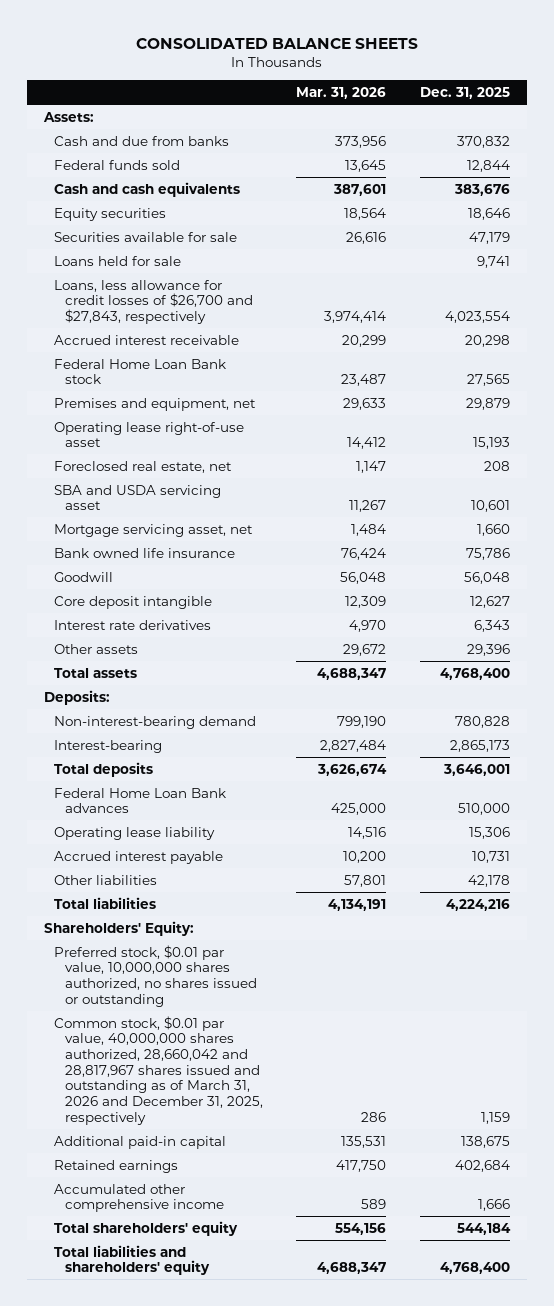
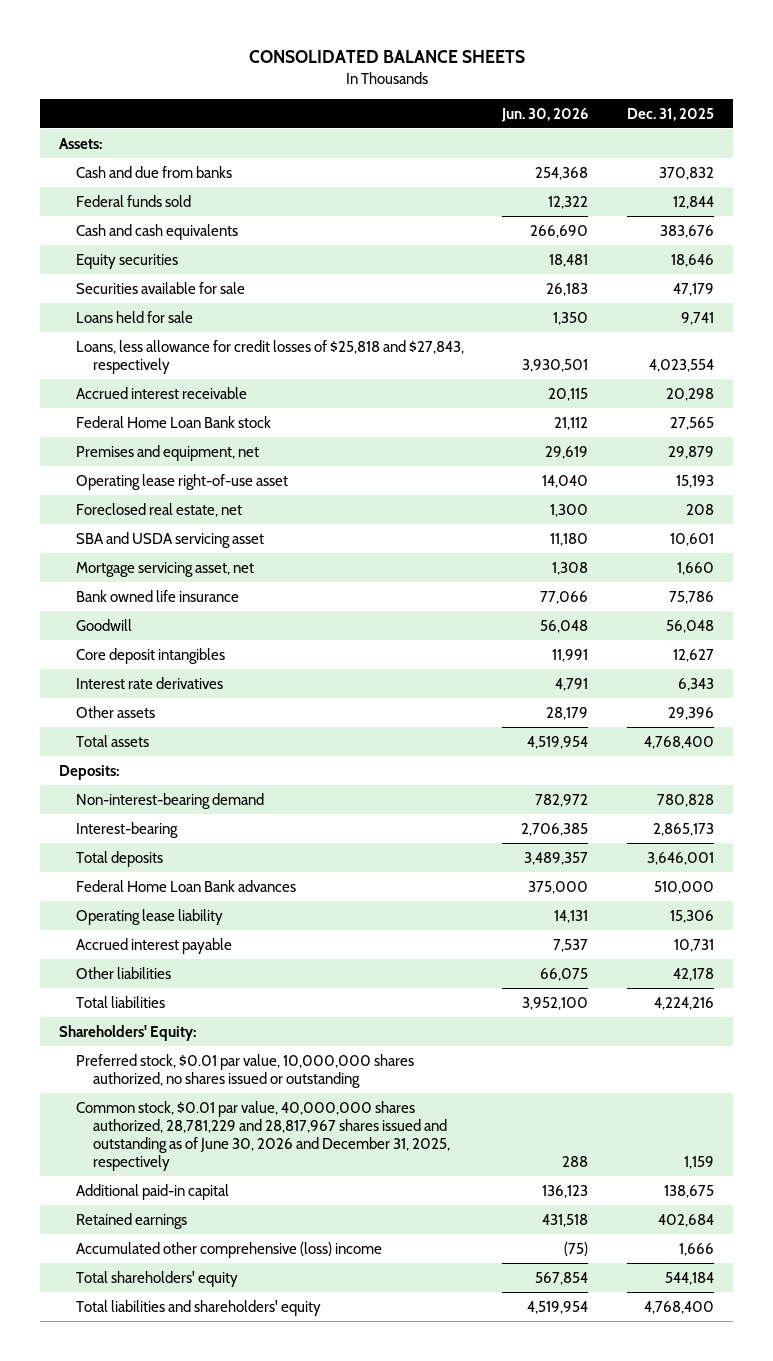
[296,86,387,99] Mar. 31, 2026 -> none
none -> [501,107,589,122] Jun. 30, 2026
[54,279,253,324] Loans, less allowance for credit losses of $26,700 and $27,843, respectively -> [75,339,464,374] Loans, less allowance for credit losses of $25,818 and $27,843, respectively
[54,595,213,609] Core deposit intangible -> [75,647,225,664] Core deposit intangibles
[54,1015,263,1125] Common stock, $0.01 par value, 40,000,000 shares authorized, 28,660,042 and 28,817,967 shares issued and outstanding as of March 31, 2026 and December 31, 2025, respectively -> [75,1100,450,1172] Common stock, $0.01 par value, 40,000,000 shares authorized, 28,781,229 and 28,817,967 shares issued and outstanding as of June 30, 2026 and December 31, 2025, respectively
[54,1183,224,1213] Accumulated other comprehensive income -> [75,1241,382,1258] Accumulated other comprehensive (loss) income

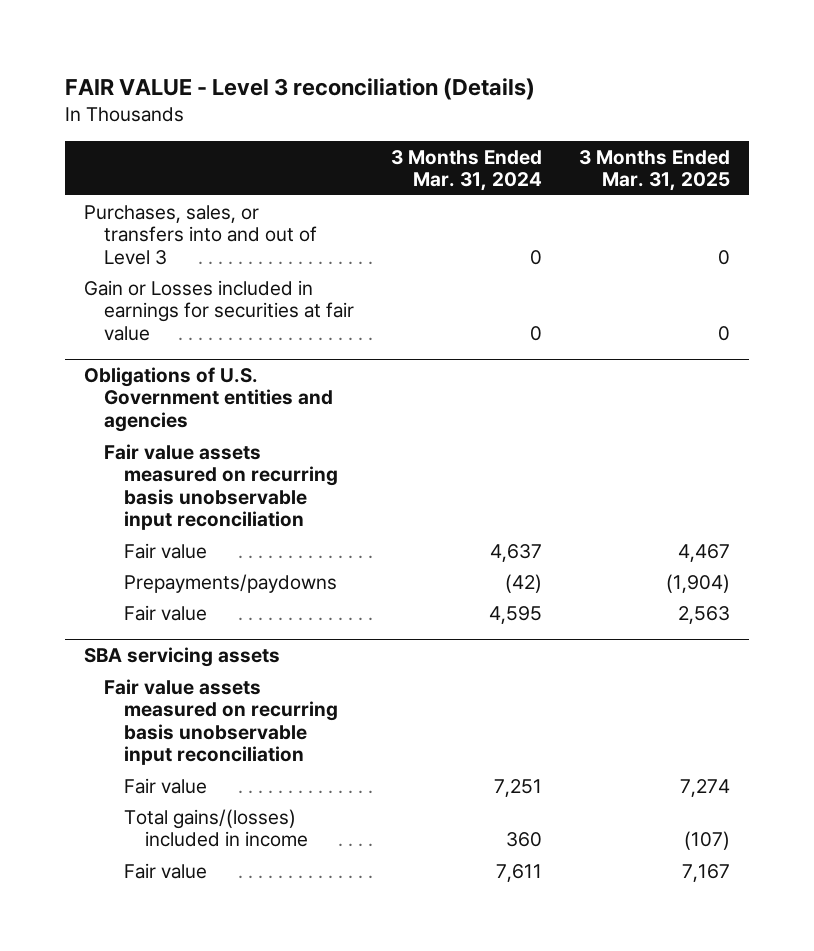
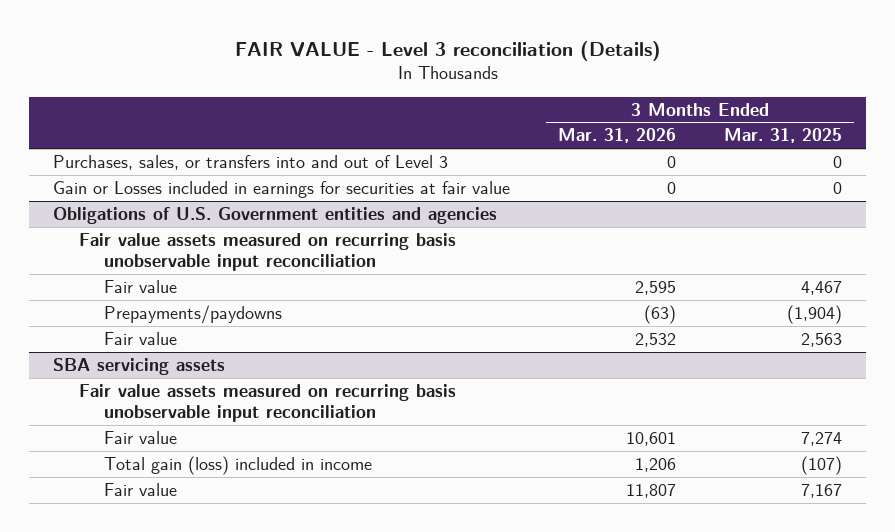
[391,149,543,192] 3 Months Ended Mar. 31, 2024 -> none
none -> [558,128,677,144] Mar. 31, 2026
[124,808,308,848] Total gains/(losses) included in income -> [103,455,372,475] Total gain (loss) included in income

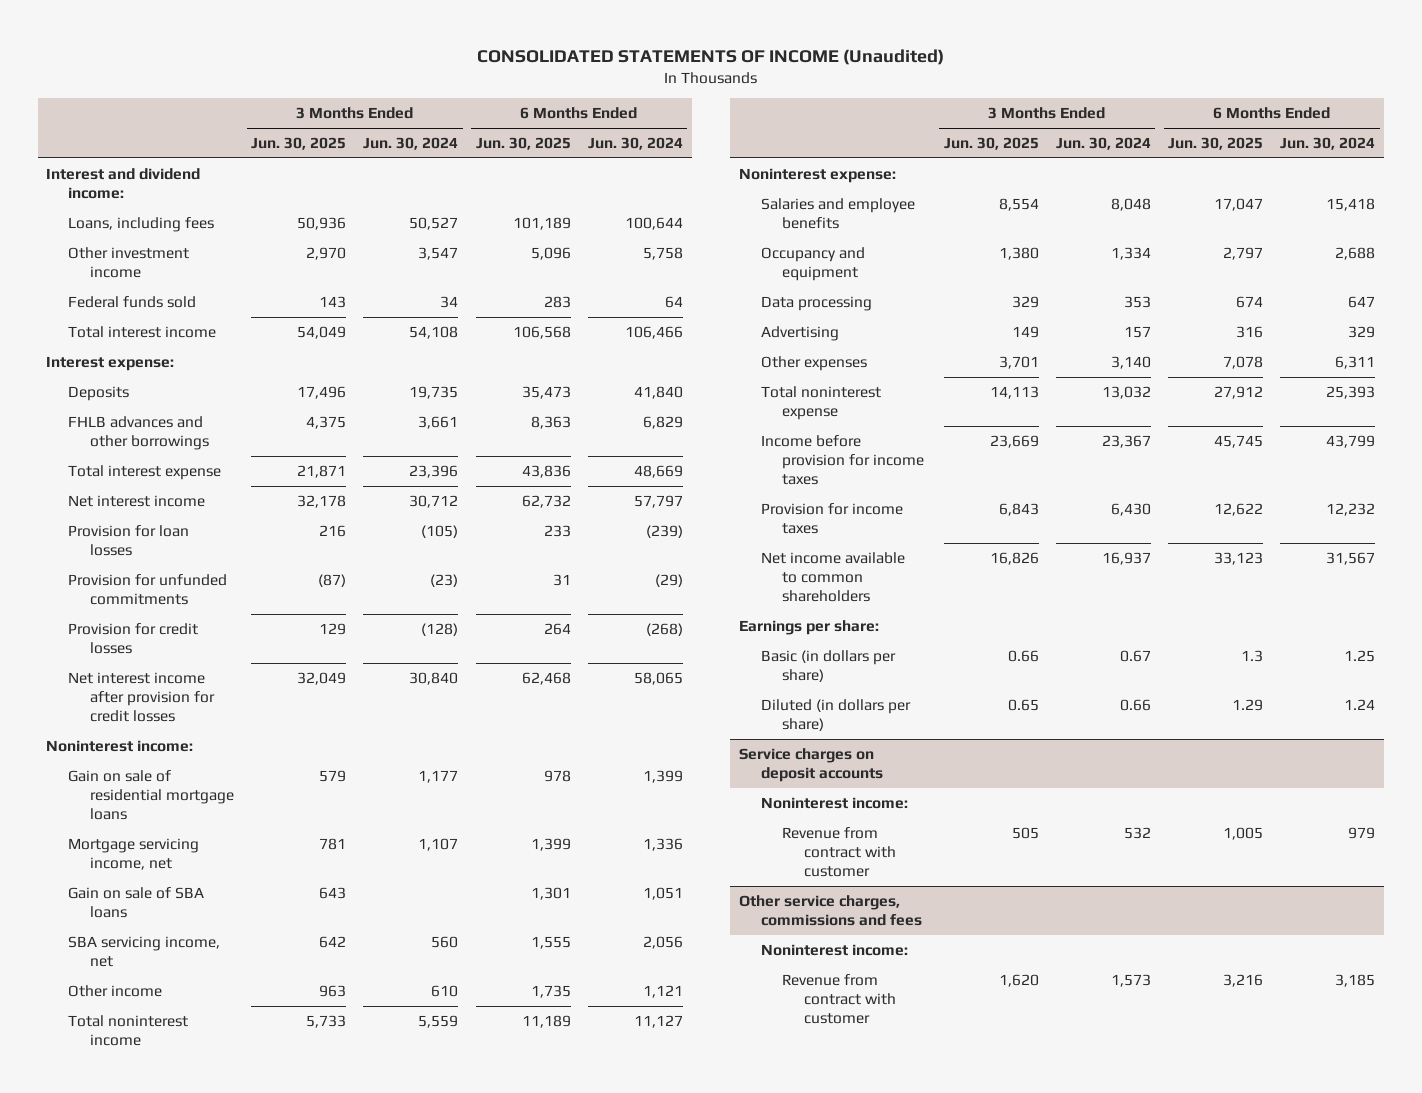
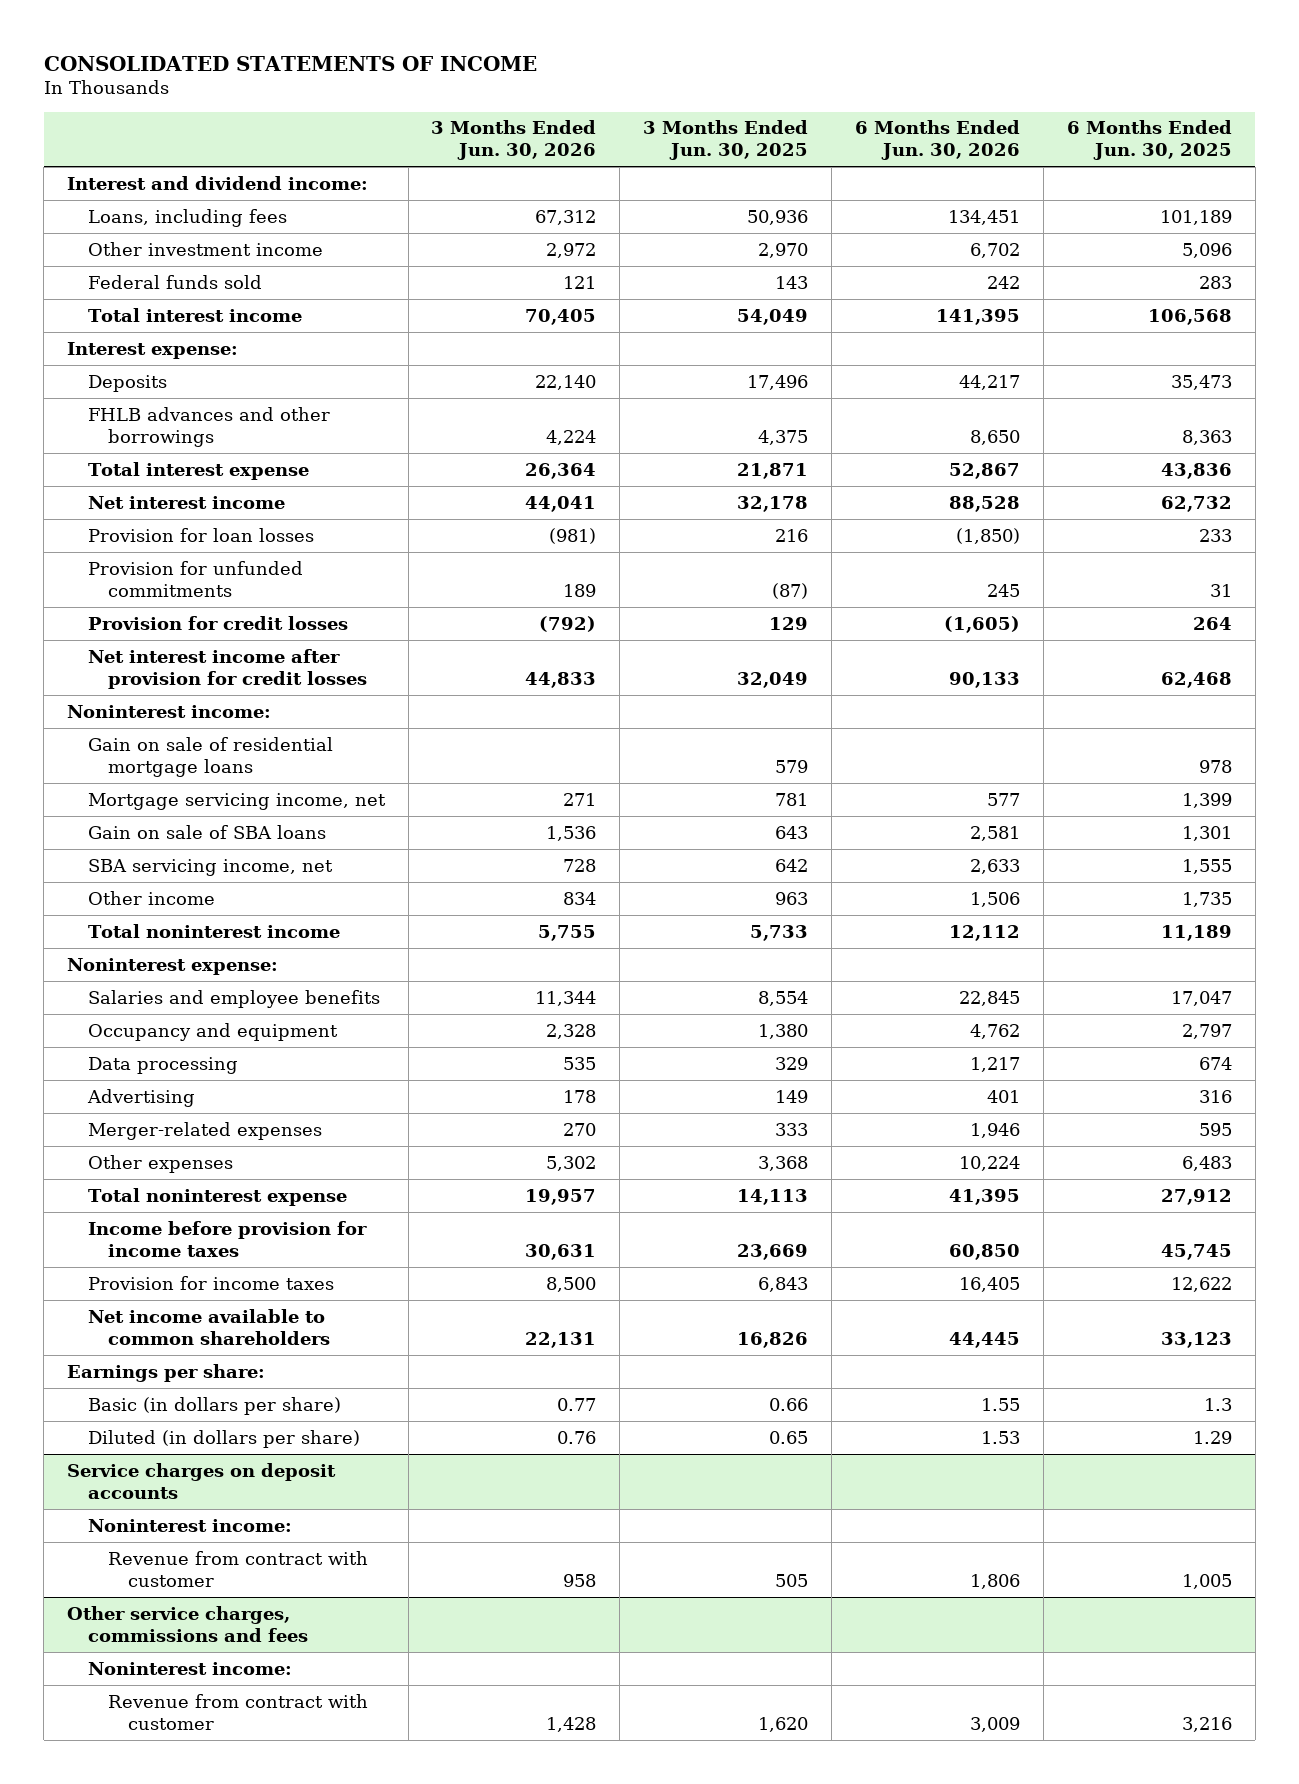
[476,48,944,65] CONSOLIDATED STATEMENTS OF INCOME (Unaudited) -> [43,55,537,71] CONSOLIDATED STATEMENTS OF INCOME
[363,137,459,151] Jun. 30, 2024 -> none
[587,137,683,151] Jun. 30, 2024 -> none
none -> [431,120,597,161] 3 Months Ended Jun. 30, 2026
none -> [854,120,1020,161] 6 Months Ended Jun. 30, 2026
none -> [87,1121,322,1140] Merger-related expenses
[998,356,1039,370] 3,701 -> [758,1155,809,1171] 3,368
[1223,356,1264,370] 7,078 -> [1181,1155,1232,1171] 6,483

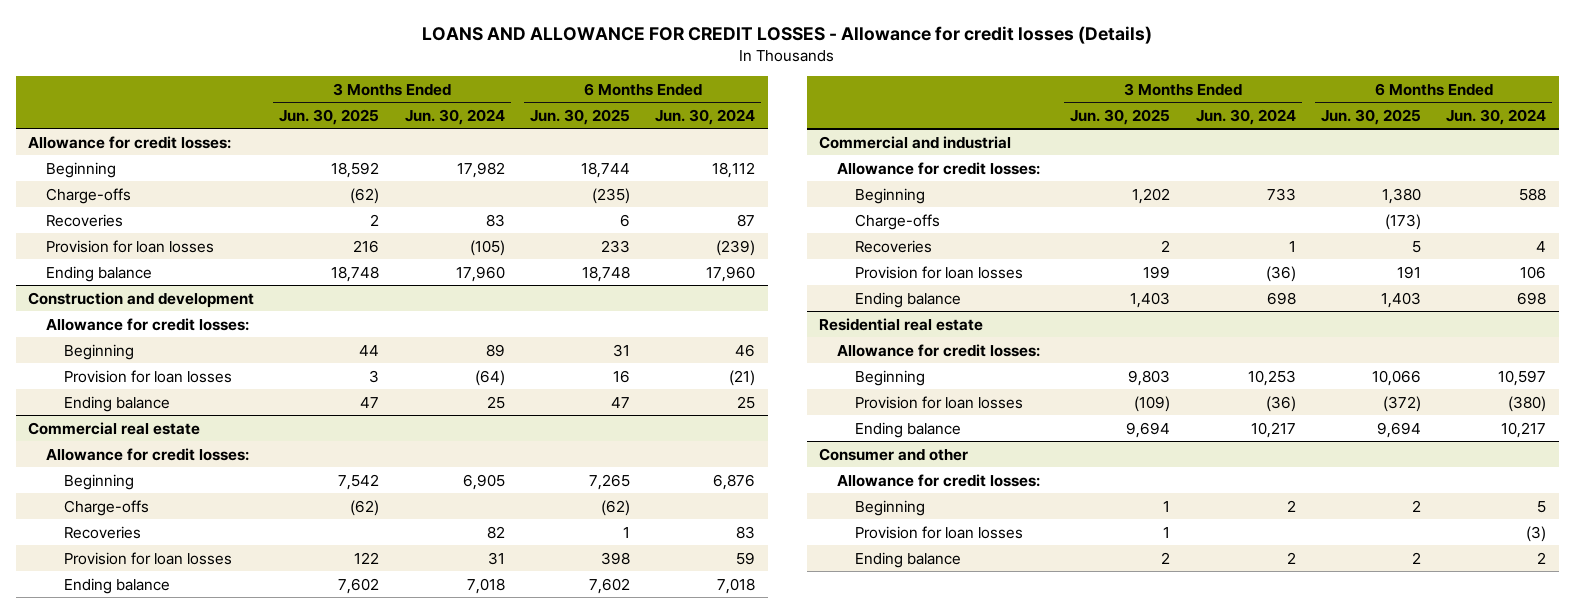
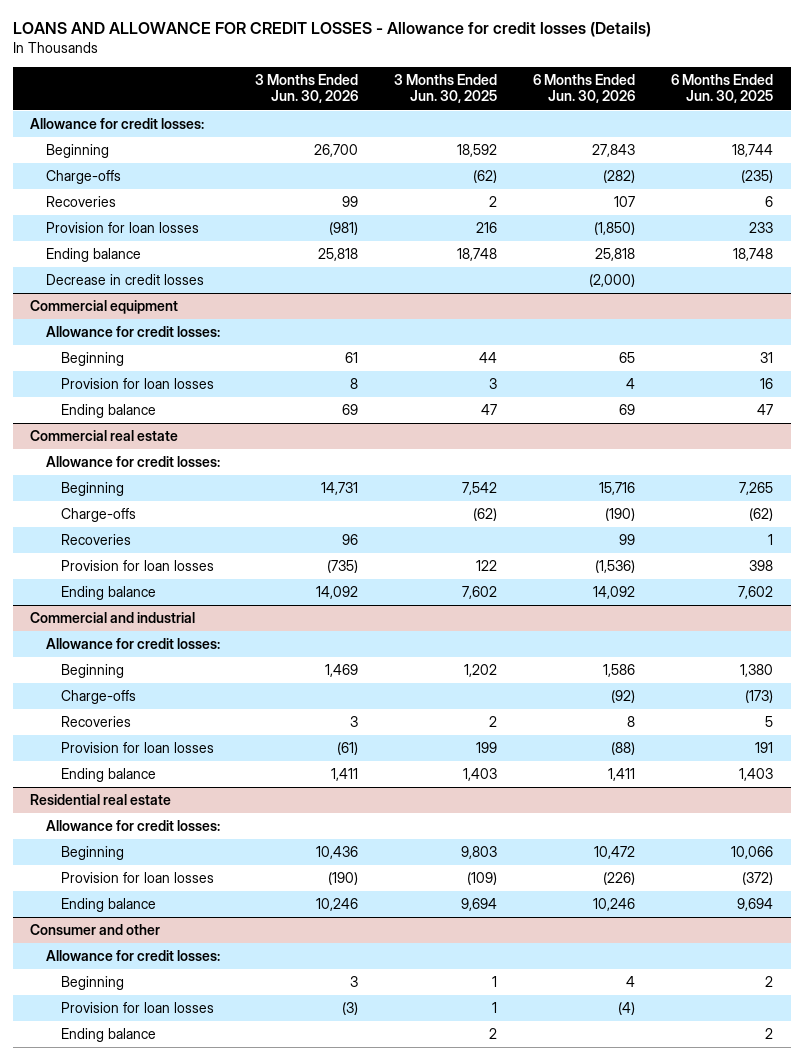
[404,108,505,125] Jun. 30, 2024 -> none
[655,108,756,125] Jun. 30, 2024 -> none
none -> [255,74,359,104] 3 Months Ended Jun. 30, 2026
none -> [533,74,636,104] 6 Months Ended Jun. 30, 2026
none -> [45,274,204,286] Decrease in credit losses
[28,291,255,308] Construction and development -> [30,300,179,315] Commercial equipment

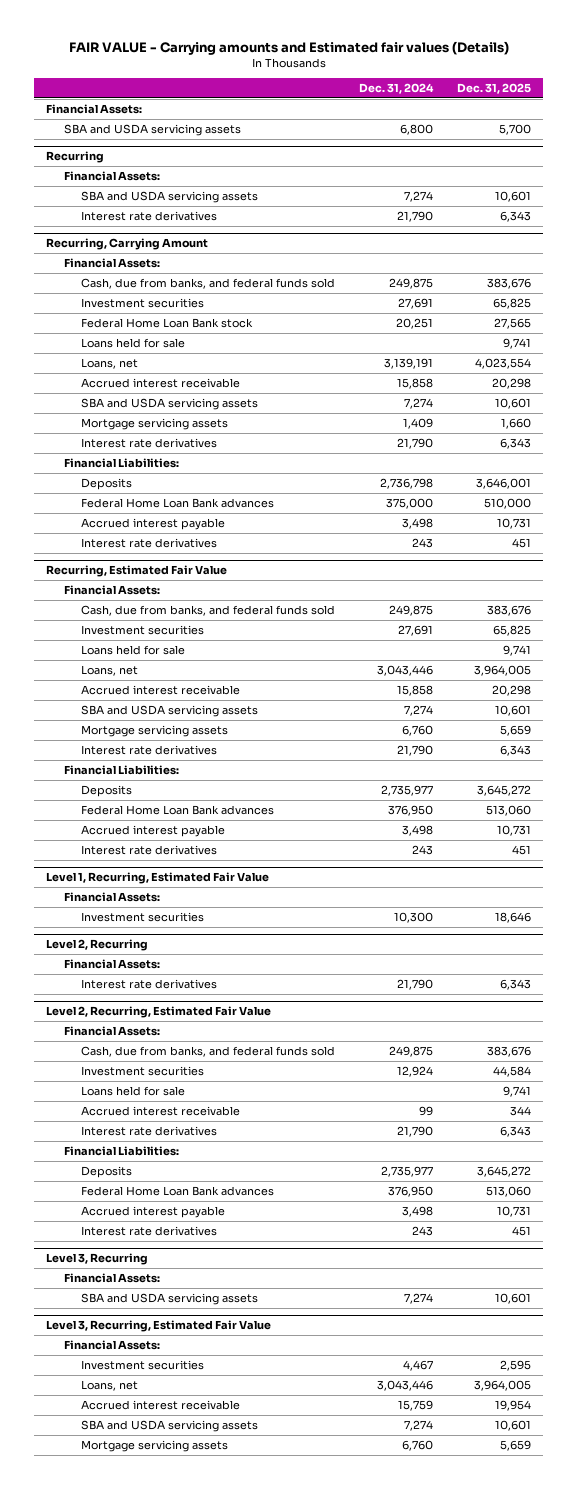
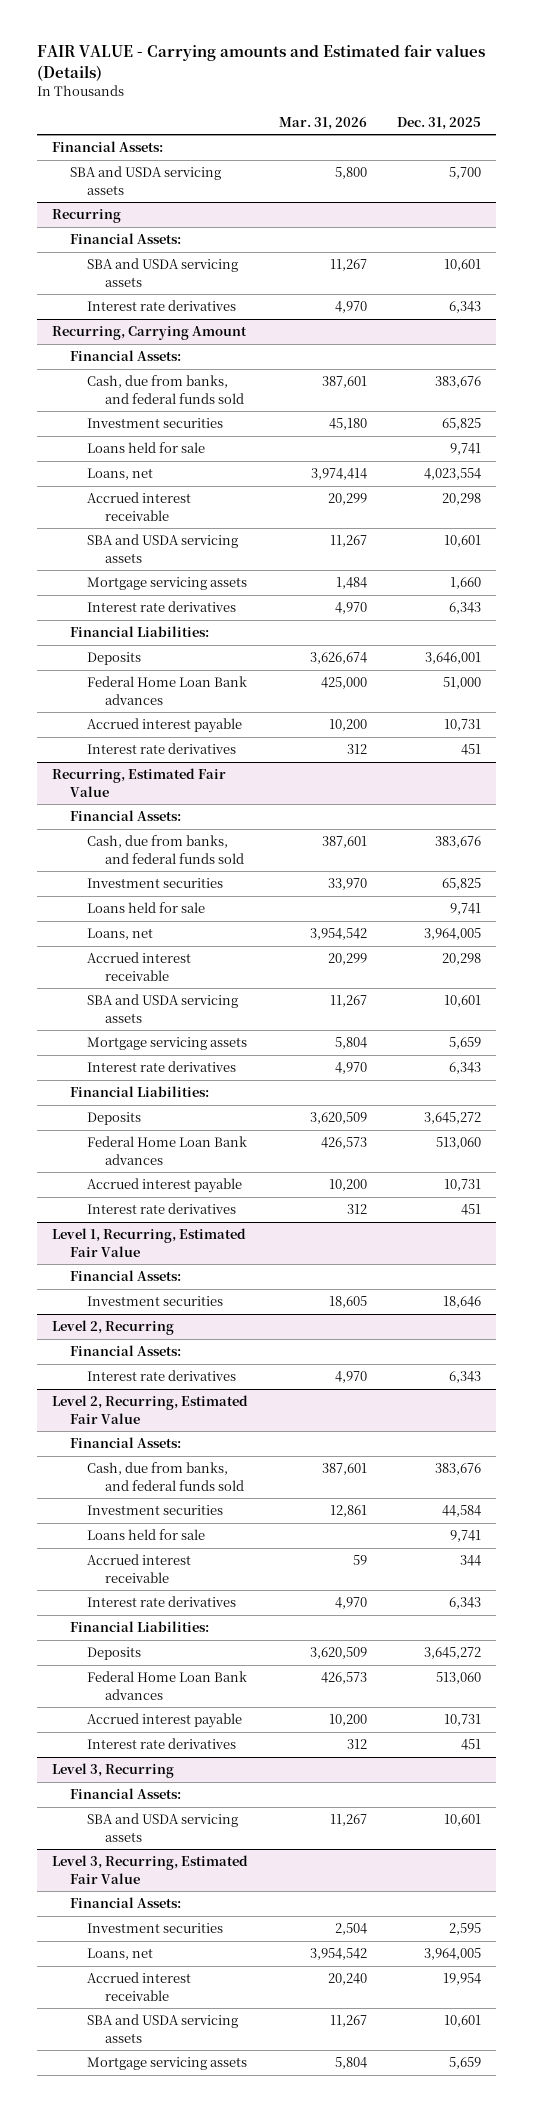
[359,83,435,95] Dec. 31, 2024 -> none
none -> [278,116,367,130] Mar. 31, 2026
[81,317,254,328] Federal Home Loan Bank stock -> none
[484,497,532,509] 510,000 -> [443,677,482,690] 51,000

